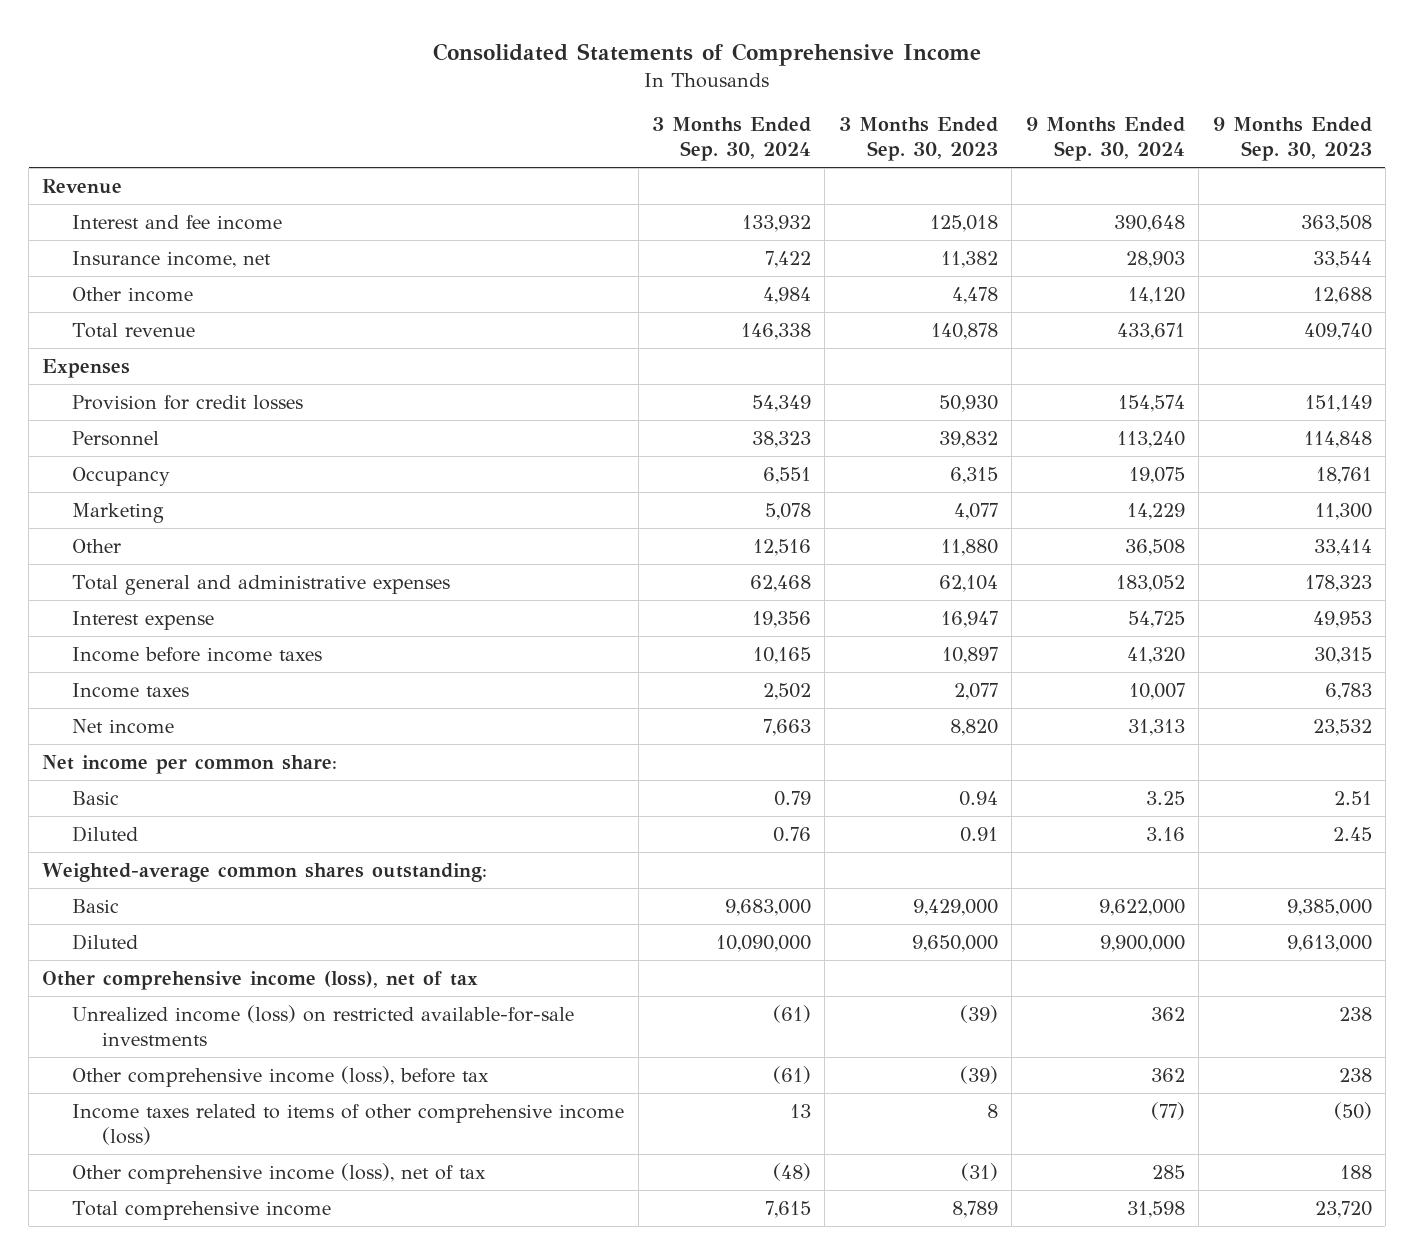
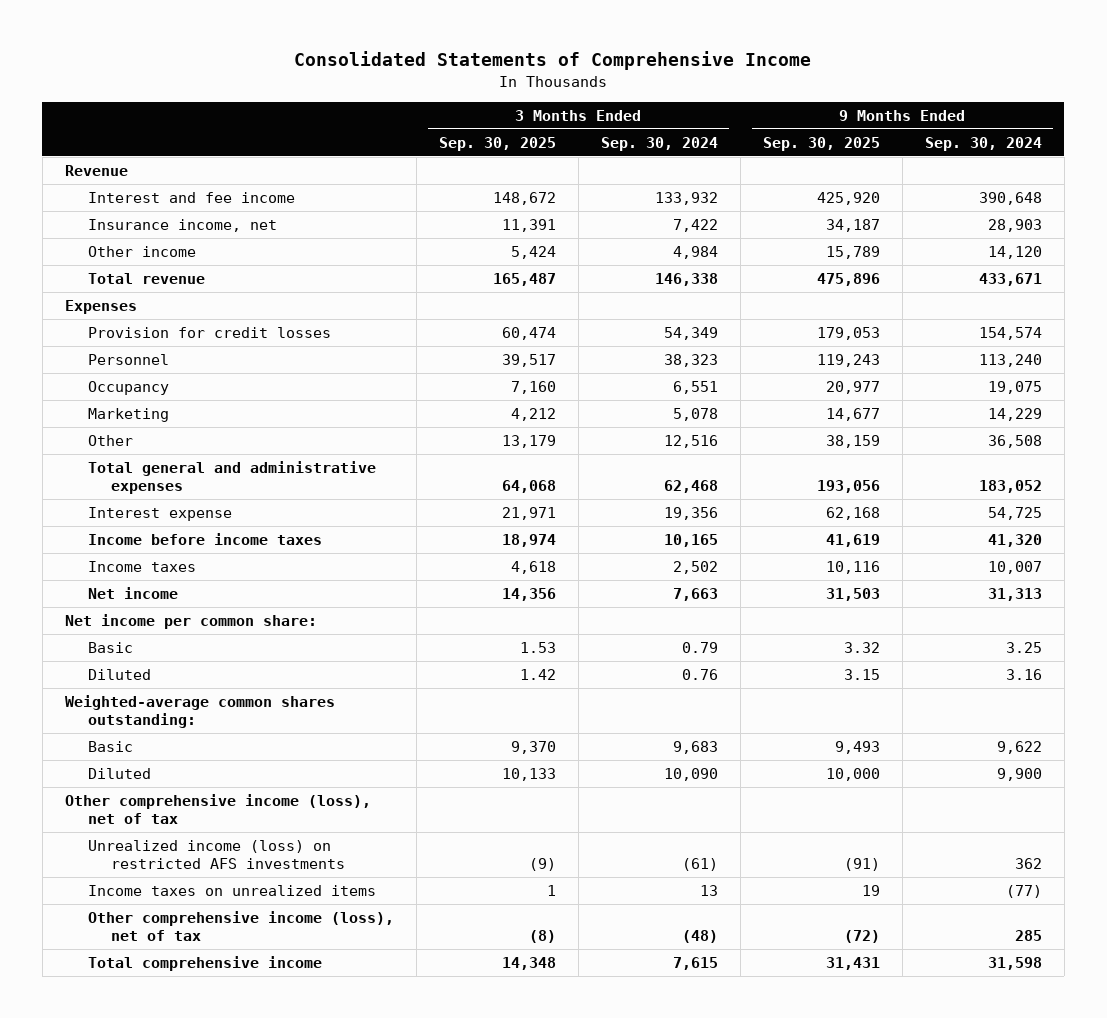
[838,117,998,162] 3 Months Ended Sep. 30, 2023 -> none
[1212,117,1372,162] 9 Months Ended Sep. 30, 2023 -> none
none -> [439,136,557,151] Sep. 30, 2025
none -> [762,136,880,151] Sep. 30, 2025
[725,898,812,916] 9,683,000 -> [672,741,718,755] 9,683
[1098,898,1185,916] 9,622,000 -> [996,741,1042,755] 9,622
[716,934,812,952] 10,090,000 -> [663,768,718,782] 10,090
[1099,934,1185,952] 9,900,000 -> [996,768,1042,782] 9,900
[72,1065,490,1087] Other comprehensive income (loss), before tax -> none
[72,1004,575,1046] Unrealized income (loss) on restricted available-for-sale investments -> [88,840,346,870] Unrealized income (loss) on restricted AFS investments
[72,1103,625,1145] Income taxes related to items of other comprehensive income (loss) -> [88,885,377,897] Income taxes on unrealized items

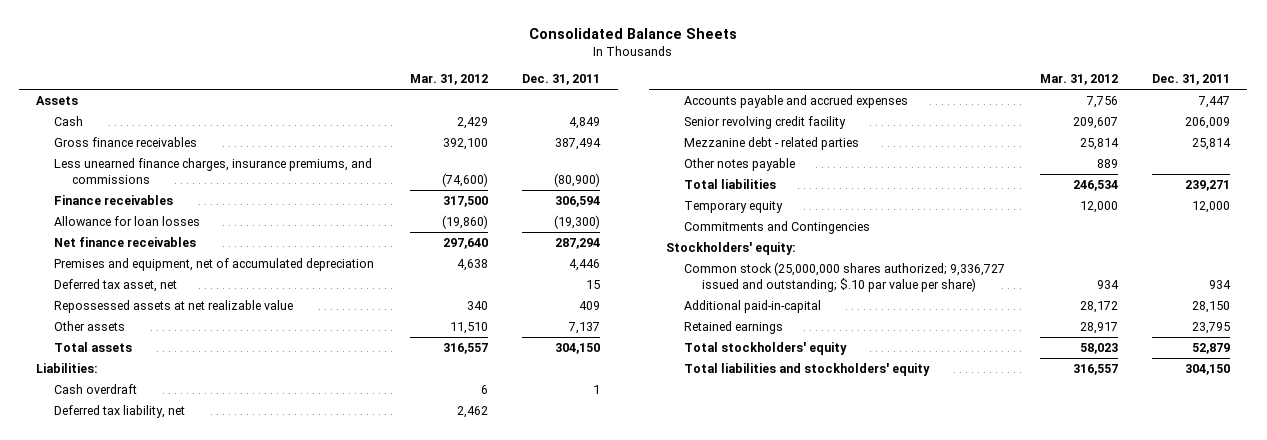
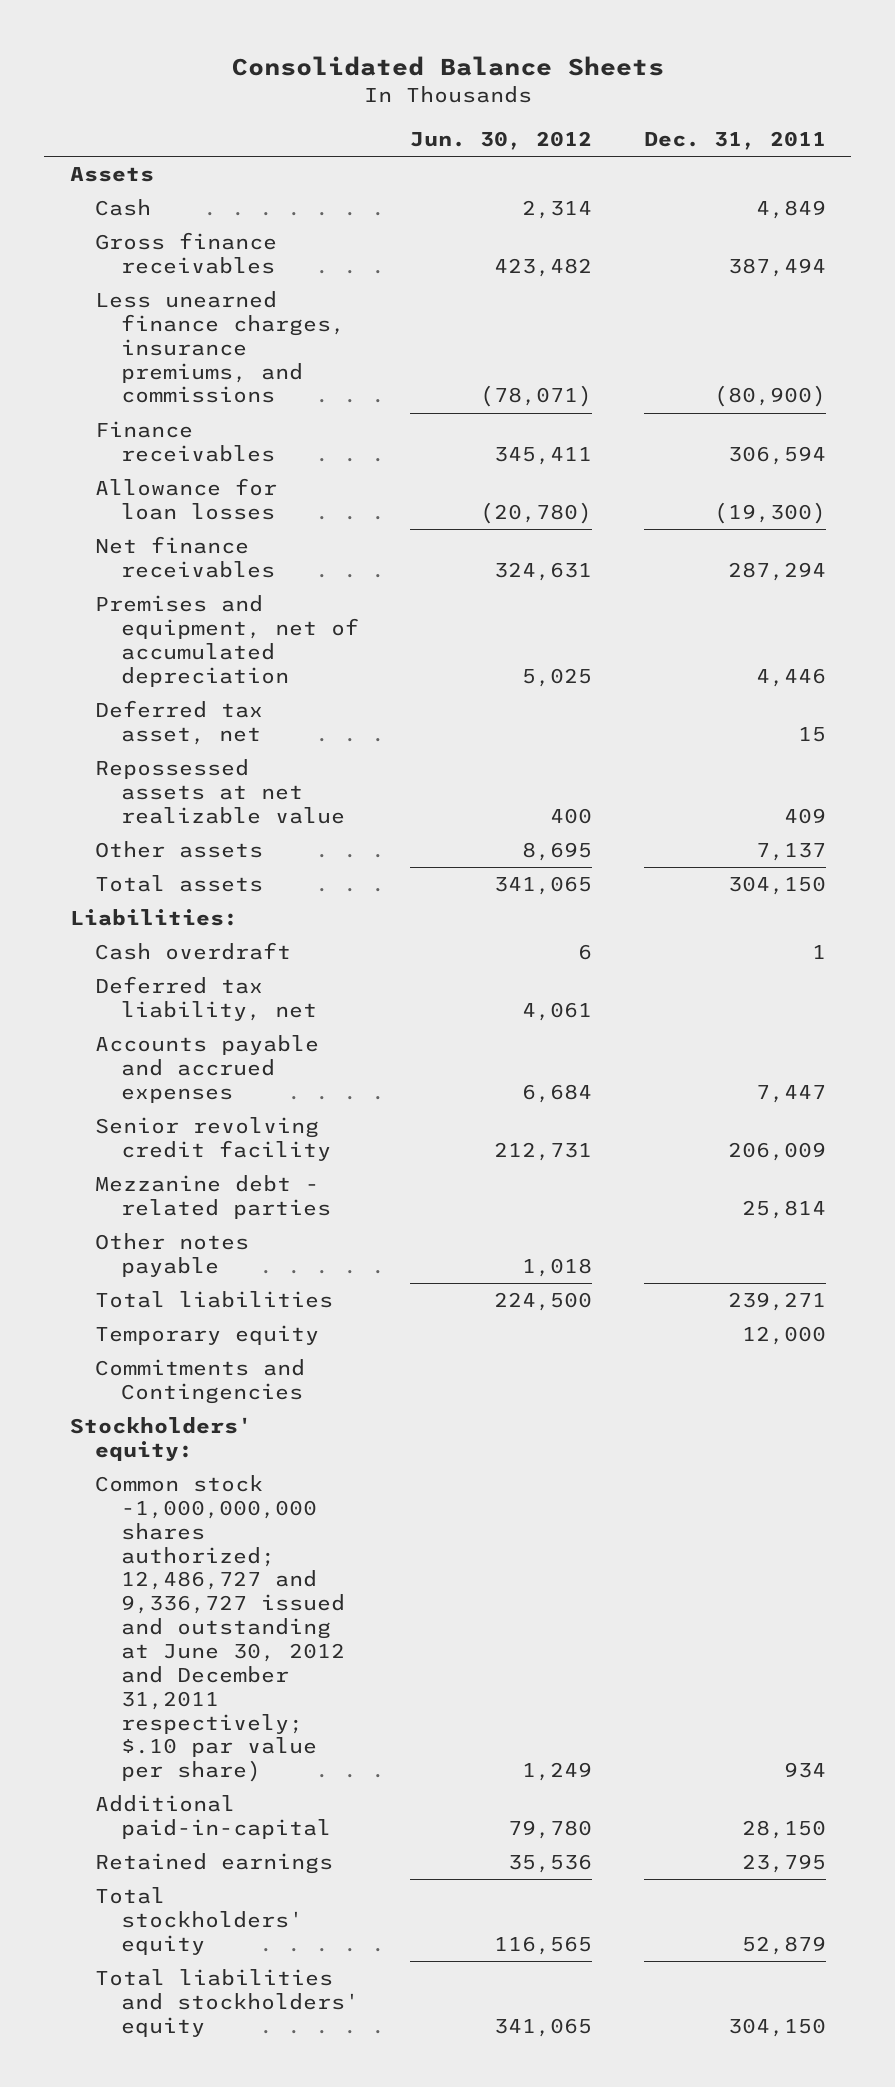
[409,74,488,86] Mar. 31, 2012 -> none
none -> [410,130,593,150] Jun. 30, 2012
[684,262,1006,292] Common stock (25,000,000 shares authorized; 9,336,727 issued and outstanding; $.10 par value per share) -> [95,1475,345,1783] Common stock -1,000,000,000 shares authorized; 12,486,727 and 9,336,727 issued and outstanding at June 30, 2012 and December 31,2011 respectively; $.10 par value per share)

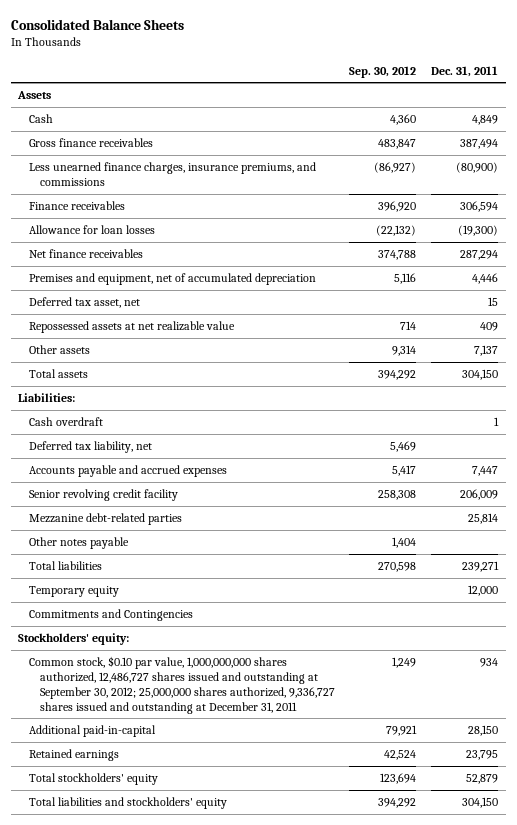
[410,130,593,150] Jun. 30, 2012 -> none
none -> [349,65,417,78] Sep. 30, 2012
[95,1175,331,1219] Mezzanine debt - related parties -> [29,512,183,525] Mezzanine debt-related parties
[95,1475,345,1783] Common stock -1,000,000,000 shares authorized; 12,486,727 and 9,336,727 issued and outstanding at June 30, 2012 and December 31,2011 respectively; $.10 par value per share) -> [29,655,335,714] Common stock, $0.10 par value, 1,000,000,000 shares authorized, 12,486,727 shares issued and outstanding at September 30, 2012; 25,000,000 shares authorized, 9,336,727 shares issued and outstanding at December 31, 2011

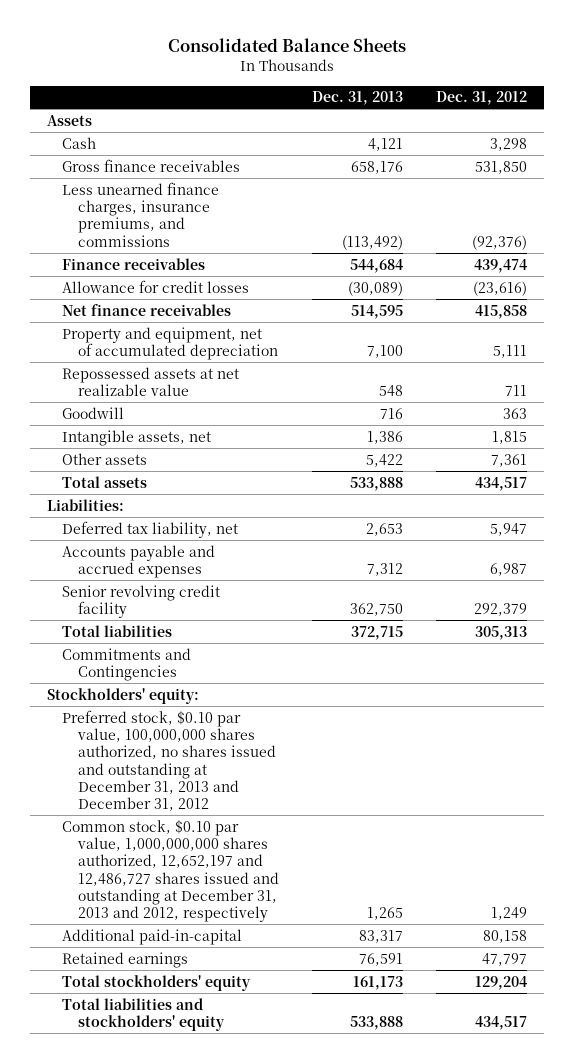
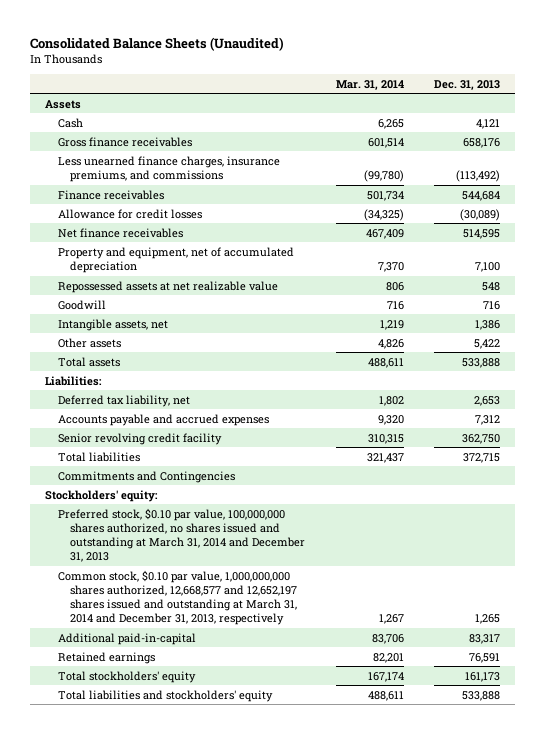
[168,38,407,53] Consolidated Balance Sheets -> [30,36,285,51] Consolidated Balance Sheets (Unaudited)
[436,91,528,106] Dec. 31, 2012 -> none
none -> [335,79,404,90] Mar. 31, 2014
[62,709,276,812] Preferred stock, $0.10 par value, 100,000,000 shares authorized, no shares issued and outstanding at December 31, 2013 and December 31, 2012 -> [57,507,306,563] Preferred stock, $0.10 par value, 100,000,000 shares authorized, no shares issued and outstanding at March 31, 2014 and December 31, 2013
[62,819,279,923] Common stock, $0.10 par value, 1,000,000,000 shares authorized, 12,652,197 and 12,486,727 shares issued and outstanding at December 31, 2013 and 2012, respectively -> [57,569,298,626] Common stock, $0.10 par value, 1,000,000,000 shares authorized, 12,668,577 and 12,652,197 shares issued and outstanding at March 31, 2014 and December 31, 2013, respectively

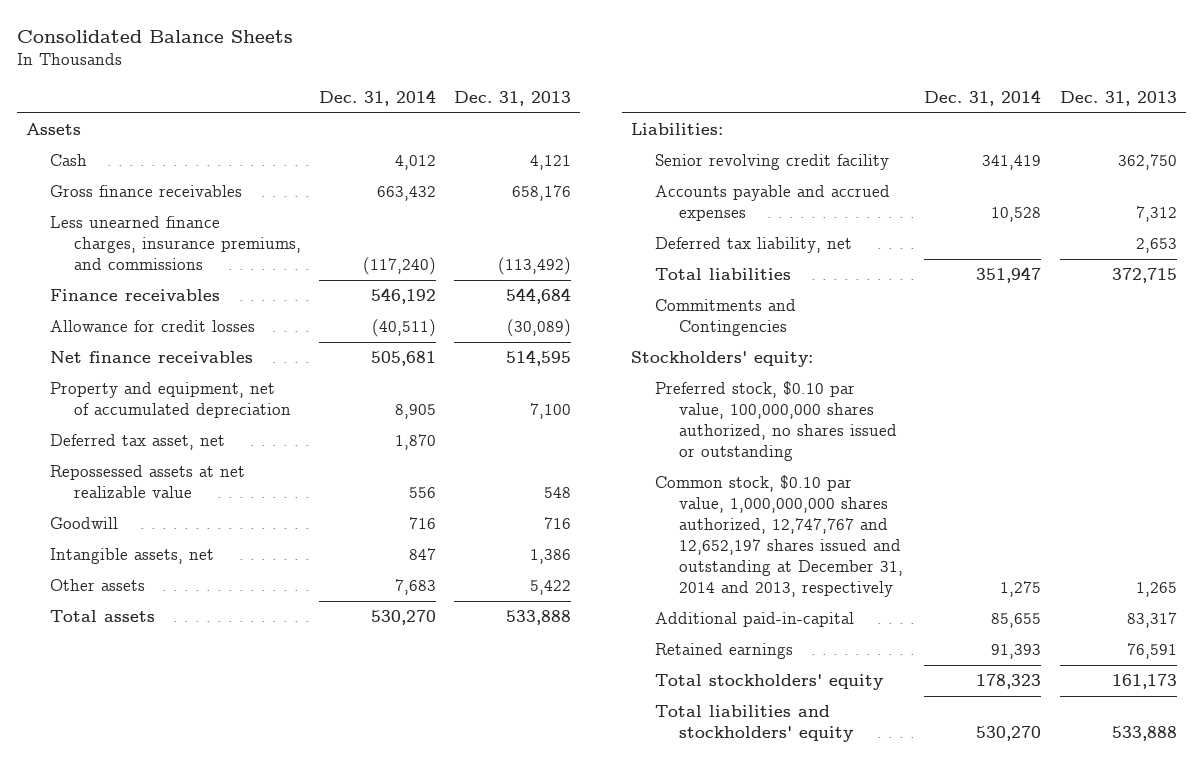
[30,36,285,51] Consolidated Balance Sheets (Unaudited) -> [16,29,293,43] Consolidated Balance Sheets
[335,79,404,90] Mar. 31, 2014 -> none
none -> [319,89,437,106] Dec. 31, 2014
none -> [49,434,225,451] Deferred tax asset, net
[57,413,269,426] Accounts payable and accrued expenses -> [655,185,891,222] Accounts payable and accrued expenses
[57,394,190,407] Deferred tax liability, net -> [655,237,853,254] Deferred tax liability, net
[57,507,306,563] Preferred stock, $0.10 par value, 100,000,000 shares authorized, no shares issued and outstanding at March 31, 2014 and December 31, 2013 -> [655,381,898,462] Preferred stock, $0.10 par value, 100,000,000 shares authorized, no shares issued or outstanding
[57,569,298,626] Common stock, $0.10 par value, 1,000,000,000 shares authorized, 12,668,577 and 12,652,197 shares issued and outstanding at March 31, 2014 and December 31, 2013, respectively -> [655,475,904,598] Common stock, $0.10 par value, 1,000,000,000 shares authorized, 12,747,767 and 12,652,197 shares issued and outstanding at December 31, 2014 and 2013, respectively

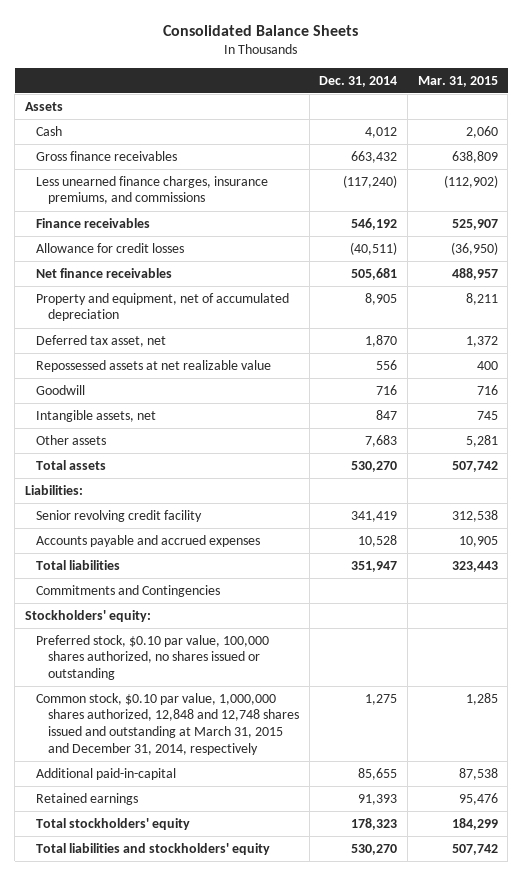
[454,90,572,106] Dec. 31, 2013 -> none
none -> [417,75,498,87] Mar. 31, 2015
[655,237,853,254] Deferred tax liability, net -> none
[655,381,898,462] Preferred stock, $0.10 par value, 100,000,000 shares authorized, no shares issued or outstanding -> [36,634,270,681] Preferred stock, $0.10 par value, 100,000 shares authorized, no shares issued or outstanding
[655,475,904,598] Common stock, $0.10 par value, 1,000,000,000 shares authorized, 12,747,767 and 12,652,197 shares issued and outstanding at December 31, 2014 and 2013, respectively -> [36,692,300,755] Common stock, $0.10 par value, 1,000,000 shares authorized, 12,848 and 12,748 shares issued and outstanding at March 31, 2015 and December 31, 2014, respectively

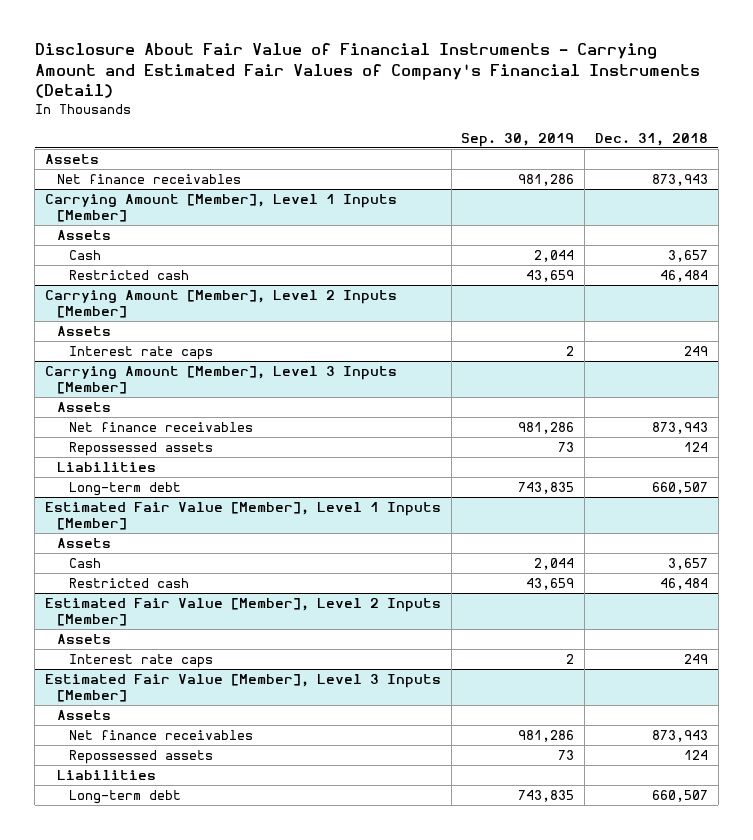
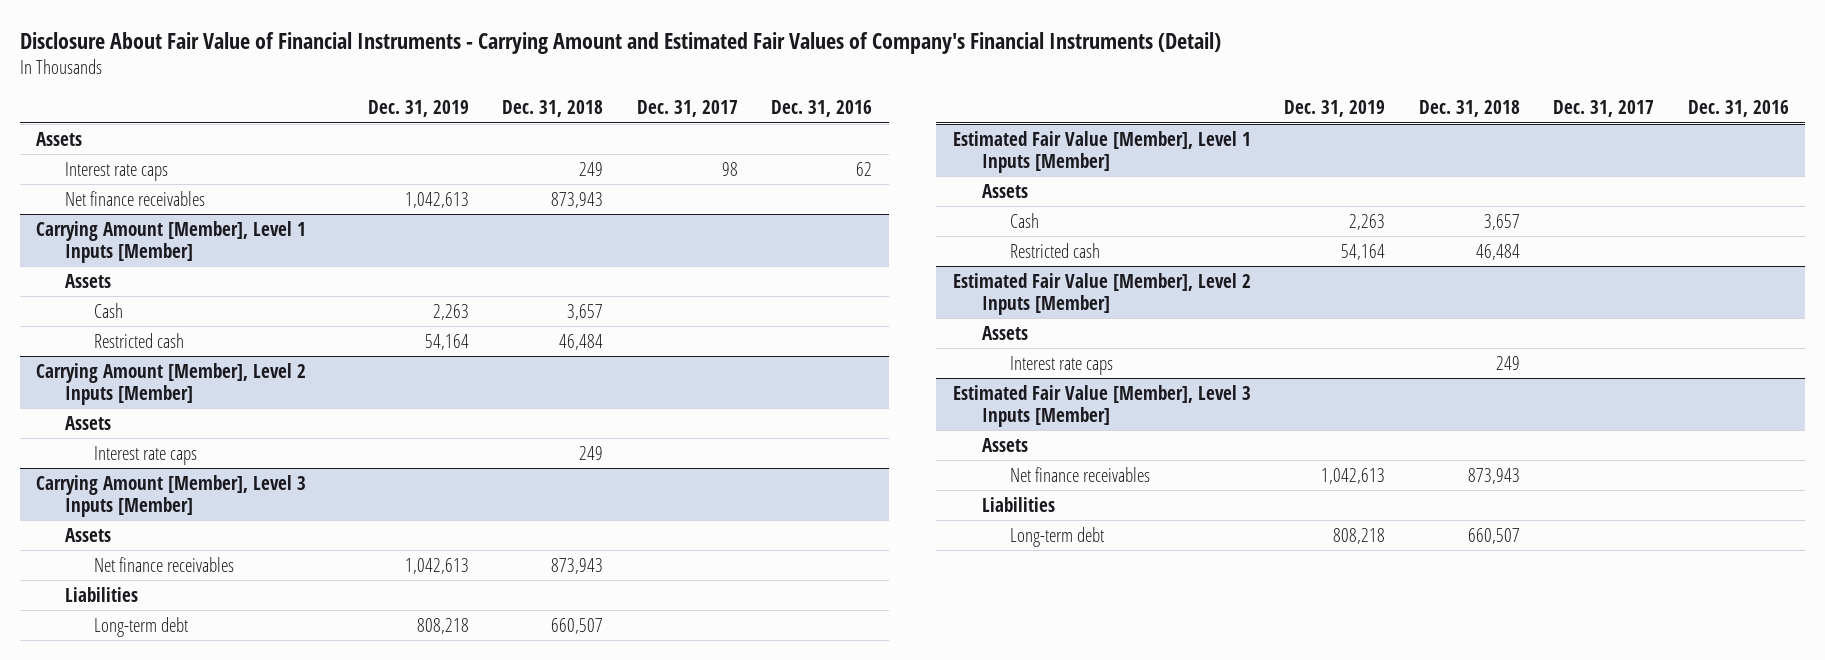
[461,132,575,147] Sep. 30, 2019 -> none
none -> [367,100,469,118] Dec. 31, 2019
none -> [636,100,738,118] Dec. 31, 2017
none -> [771,100,873,118] Dec. 31, 2016
none -> [65,161,169,181] Interest rate caps
[68,442,213,457] Repossessed assets -> none
[68,750,213,765] Repossessed assets -> none

